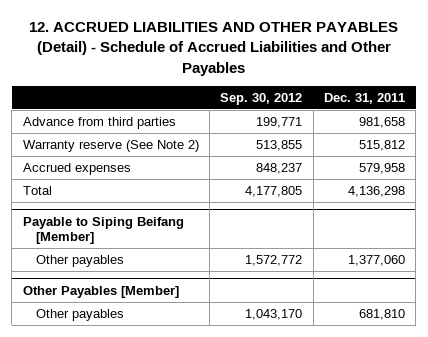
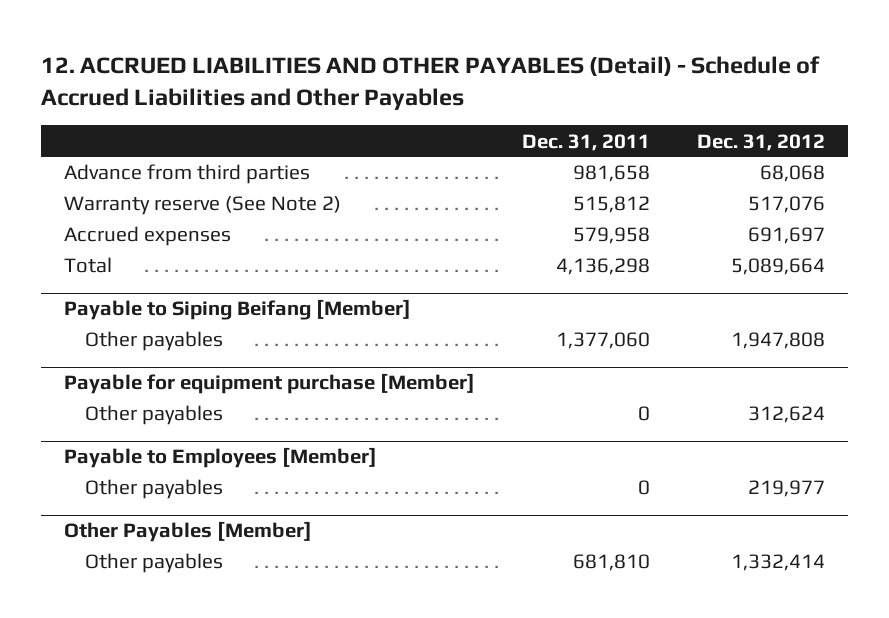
[220,92,303,105] Sep. 30, 2012 -> none
none -> [696,133,825,151] Dec. 31, 2012
none -> [64,373,476,395] Payable for equipment purchase [Member]
none -> [84,405,223,426] Other payables
none -> [64,447,378,469] Payable to Employees [Member]
none -> [84,479,223,500] Other payables

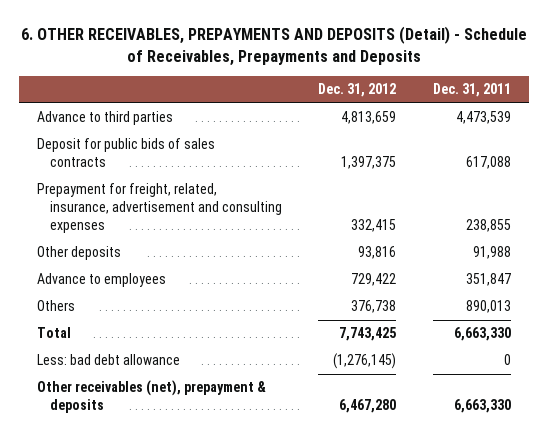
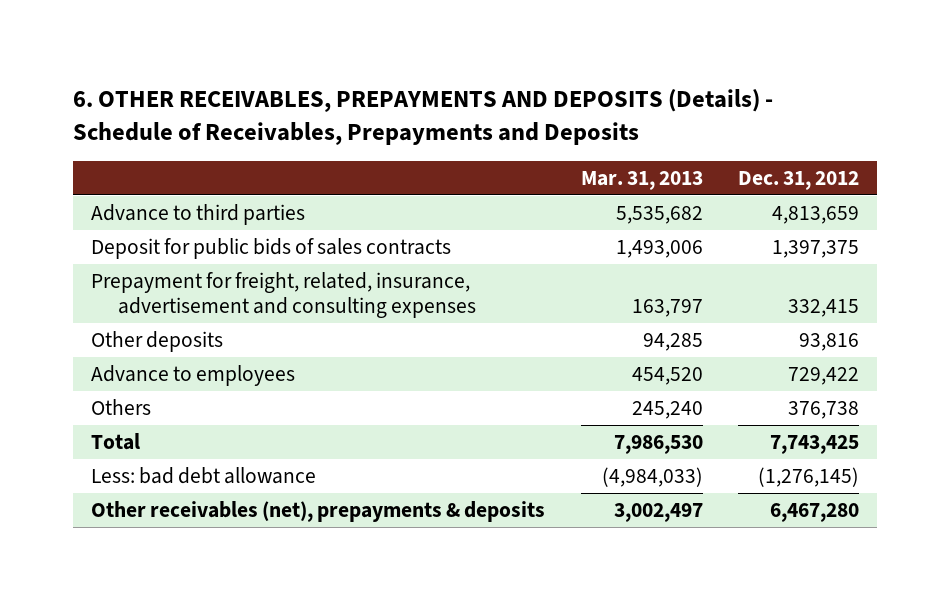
[20,26,527,67] 6. OTHER RECEIVABLES, PREPAYMENTS AND DEPOSITS (Detail) - Schedule of Receivables, Prepayments and Deposits -> [73,88,774,145] 6. OTHER RECEIVABLES, PREPAYMENTS AND DEPOSITS (Details) - Schedule of Receivables, Prepayments and Deposits
[432,83,511,98] Dec. 31, 2011 -> none
none -> [580,170,703,190] Mar. 31, 2013
[36,380,266,414] Other receivables (net), prepayment & deposits -> [91,500,546,522] Other receivables (net), prepayments & deposits

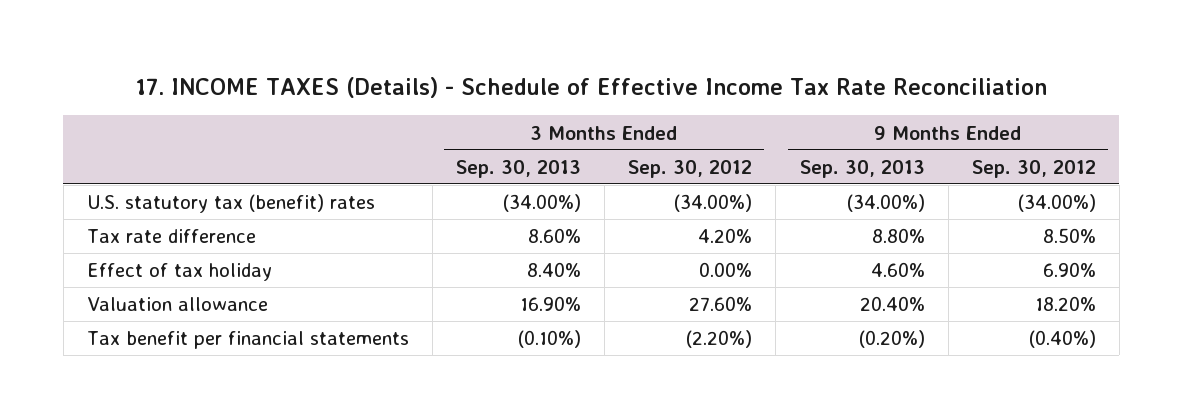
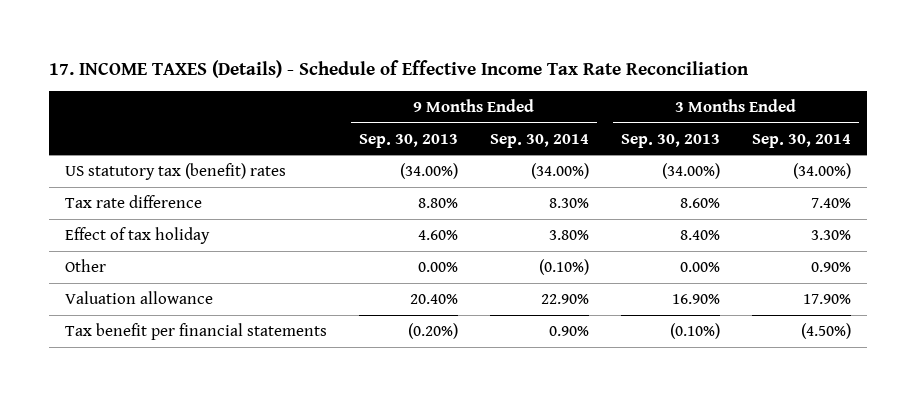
[628,159,753,178] Sep. 30, 2012 -> none
[971,159,1096,178] Sep. 30, 2012 -> none
none -> [489,133,589,148] Sep. 30, 2014
none -> [751,133,851,148] Sep. 30, 2014
[86,194,375,214] U.S. statutory tax (benefit) rates -> [65,162,287,180] US statutory tax (benefit) rates
none -> [65,258,107,272] Other

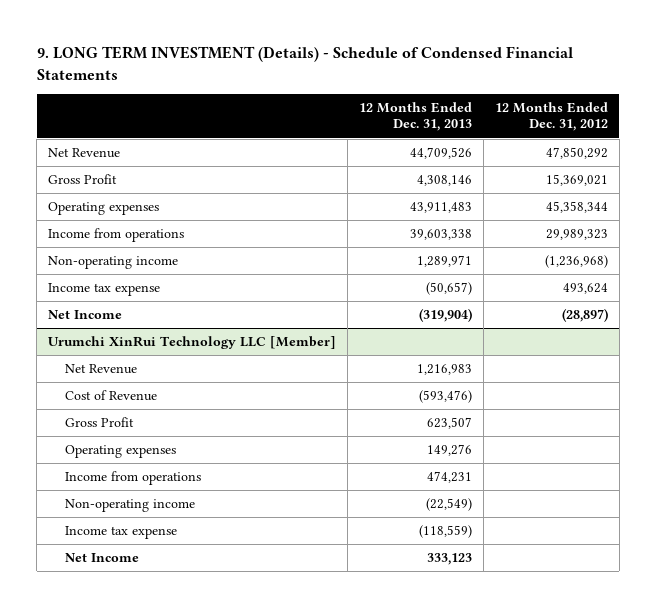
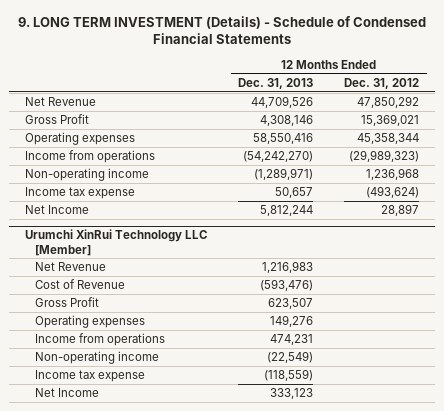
[410,202,473,214] 43,911,483 -> [253,133,314,145] 58,550,416
[410,229,473,241] 39,603,338 -> [243,151,314,163] (54,242,270)
[545,229,608,241] 29,989,323 -> [349,150,420,163] (29,989,323)
[417,255,473,268] 1,289,971 -> [254,168,314,181] (1,289,971)
[544,255,608,269] (1,236,968) -> [366,168,420,181] 1,236,968
[426,282,473,296] (50,657) -> [275,187,314,199] 50,657
[562,283,608,295] 493,624 -> [366,186,420,199] (493,624)
[419,308,473,323] (319,904) -> [260,205,314,217] 5,812,244
[561,308,608,323] (28,897) -> [381,204,420,217] 28,897

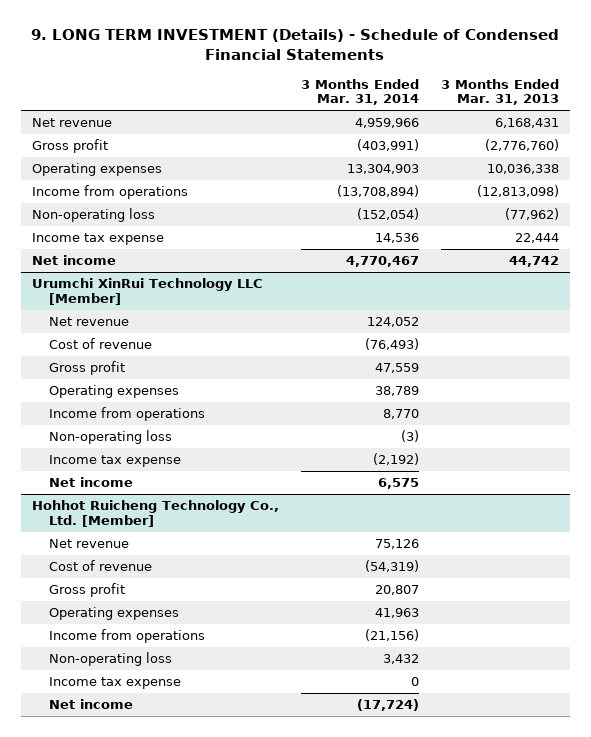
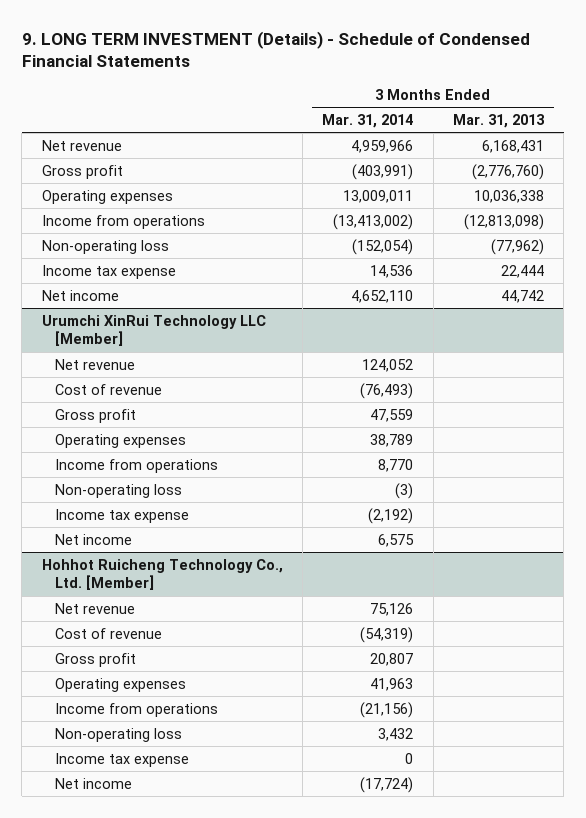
[346,164,419,175] 13,304,903 -> [343,189,414,203] 13,009,011
[336,185,419,198] (13,708,894) -> [333,213,414,230] (13,413,002)
[345,256,419,268] 4,770,467 -> [351,289,414,303] 4,652,110

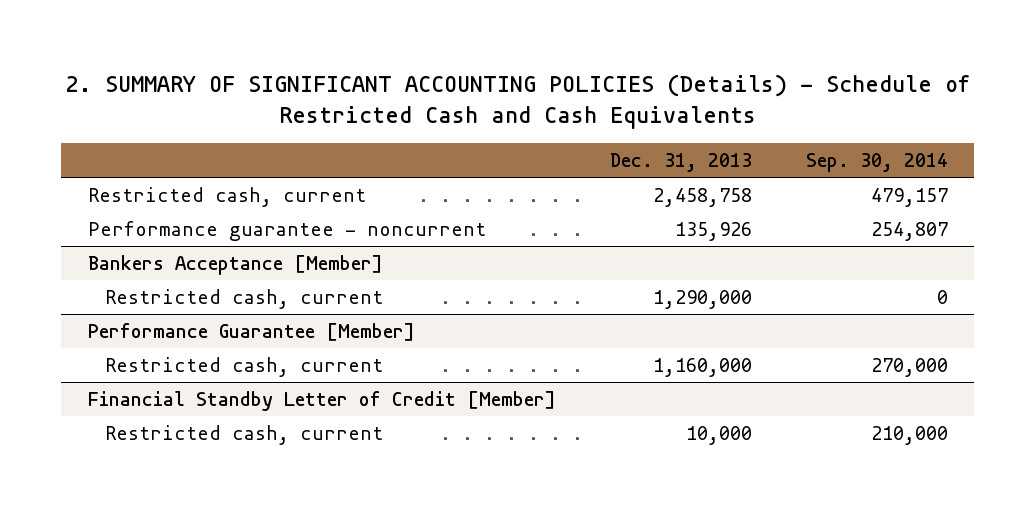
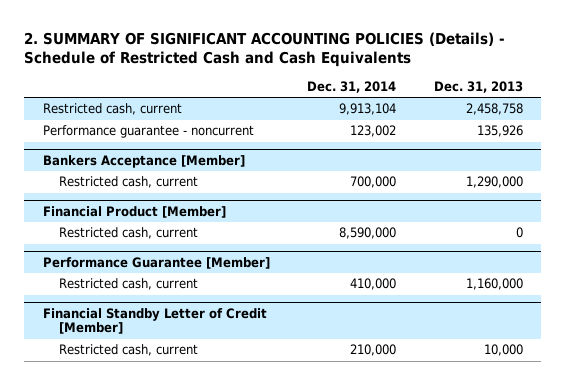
[805,152,948,172] Sep. 30, 2014 -> none
none -> [307,80,397,93] Dec. 31, 2014
none -> [43,205,227,218] Financial Product [Member]
none -> [59,227,199,240] Restricted cash, current

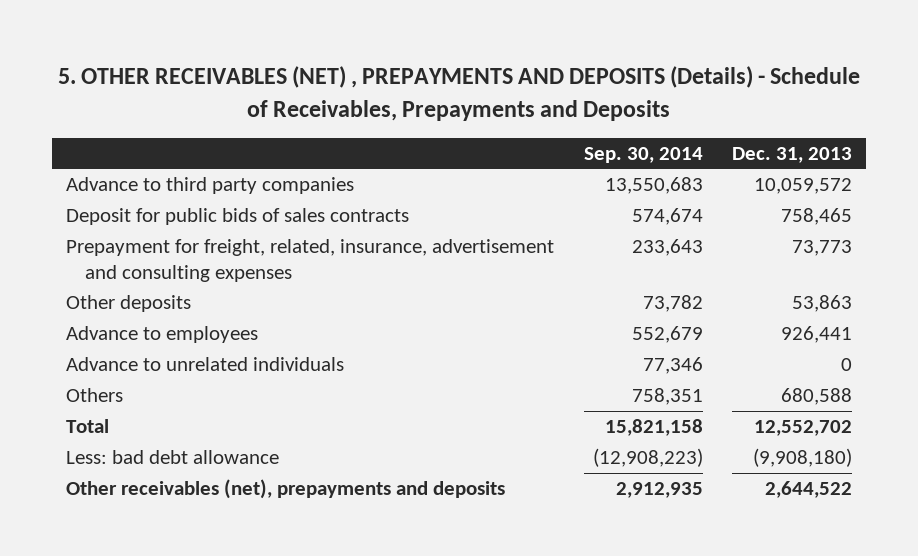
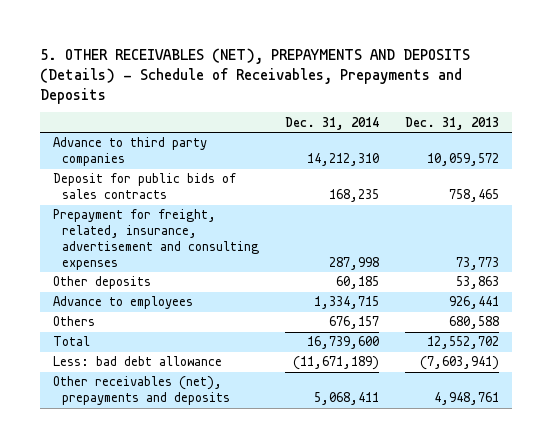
[58,66,861,121] 5. OTHER RECEIVABLES (NET) , PREPAYMENTS AND DEPOSITS (Details) - Schedule of Receivables, Prepayments and Deposits -> [39,47,470,104] 5. OTHER RECEIVABLES (NET), PREPAYMENTS AND DEPOSITS (Details) - Schedule of Receivables, Prepayments and Deposits
[583,146,703,163] Sep. 30, 2014 -> none
none -> [285,116,380,130] Dec. 31, 2014
[66,357,345,372] Advance to unrelated individuals -> none
[752,448,852,468] (9,908,180) -> [420,356,500,371] (7,603,941)
[764,481,852,499] 2,644,522 -> [434,392,500,406] 4,948,761

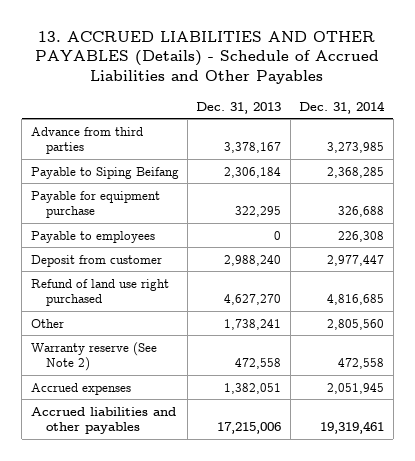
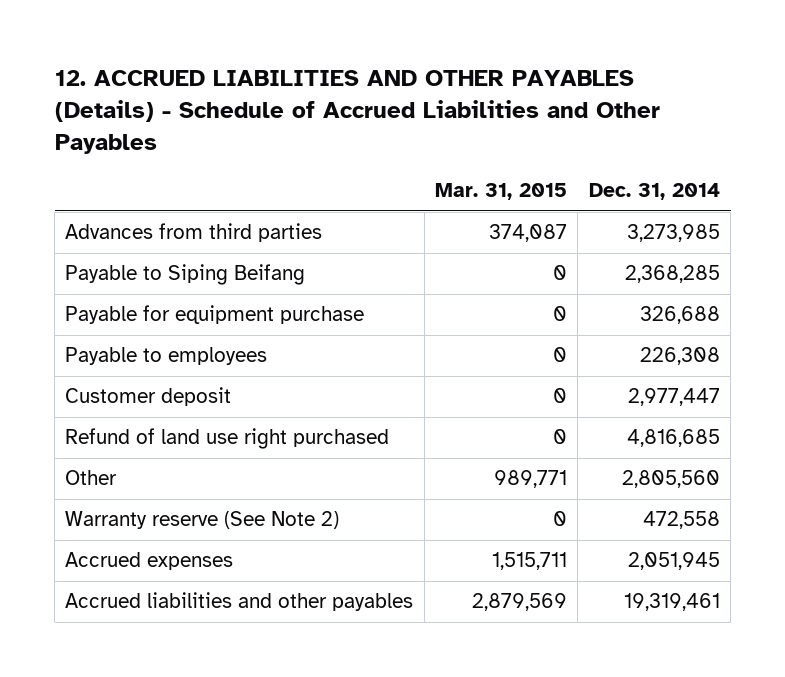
[35,30,380,85] 13. ACCRUED LIABILITIES AND OTHER PAYABLES (Details) - Schedule of Accrued Liabilities and Other Payables -> [54,70,660,154] 12. ACCRUED LIABILITIES AND OTHER PAYABLES (Details) - Schedule of Accrued Liabilities and Other Payables
[196,101,282,114] Dec. 31, 2013 -> none
none -> [435,183,568,201] Mar. 31, 2015
[30,126,143,154] Advance from third parties -> [65,223,323,243] Advances from third parties
[30,254,162,267] Deposit from customer -> [65,387,232,407] Customer deposit

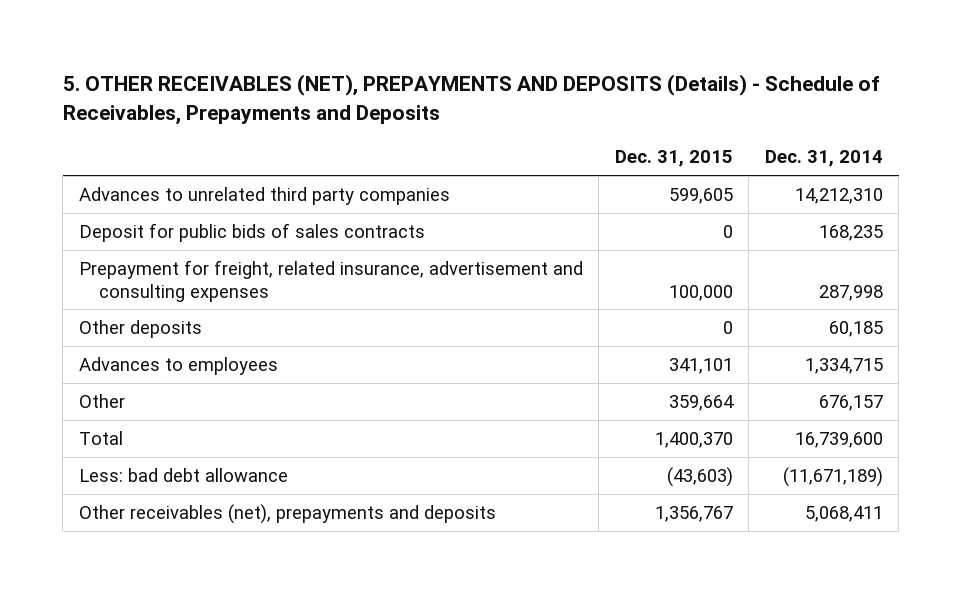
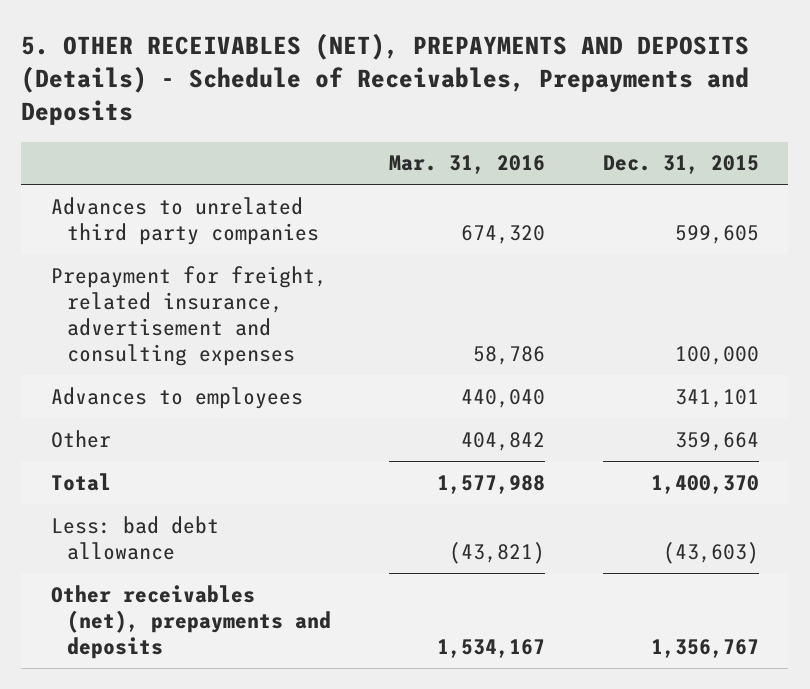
[764,150,883,168] Dec. 31, 2014 -> none
none -> [389,155,546,175] Mar. 31, 2016
[78,222,425,242] Deposit for public bids of sales contracts -> none
[78,319,202,338] Other deposits -> none

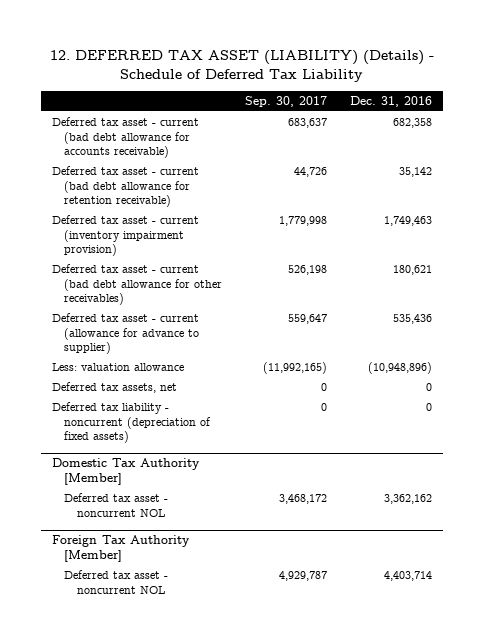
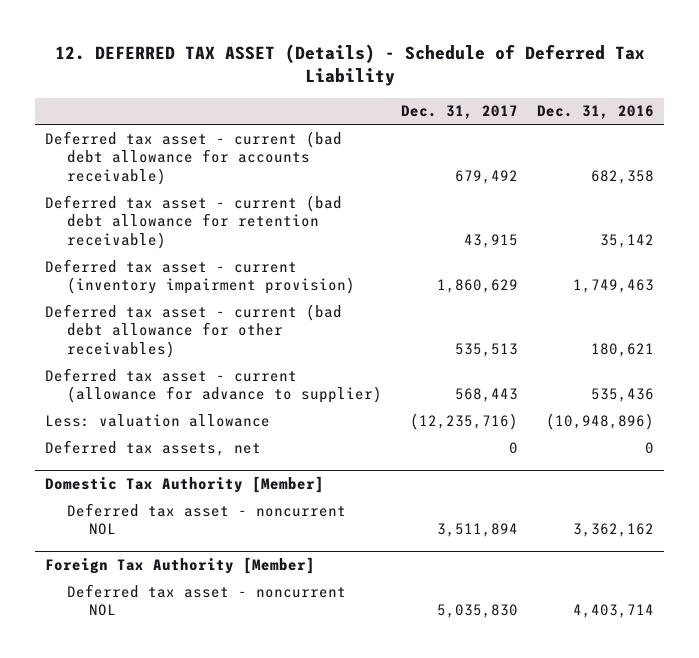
[50,49,435,82] 12. DEFERRED TAX ASSET (LIABILITY) (Details) - Schedule of Deferred Tax Liability -> [54,43,645,87] 12. DEFERRED TAX ASSET (Details) - Schedule of Deferred Tax Liability
[245,95,328,107] Sep. 30, 2017 -> none
none -> [401,105,519,120] Dec. 31, 2017
[52,402,212,444] Deferred tax liability - noncurrent (depreciation of fixed assets) -> none

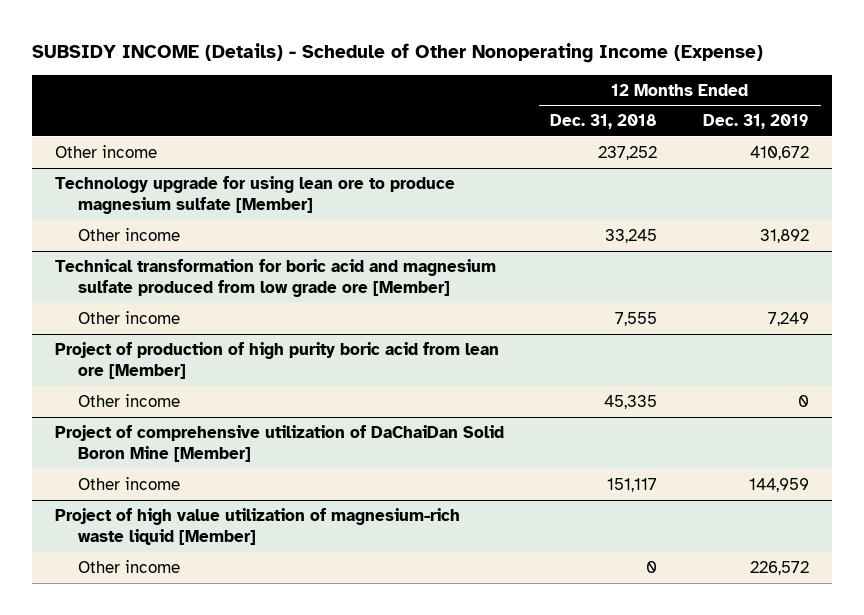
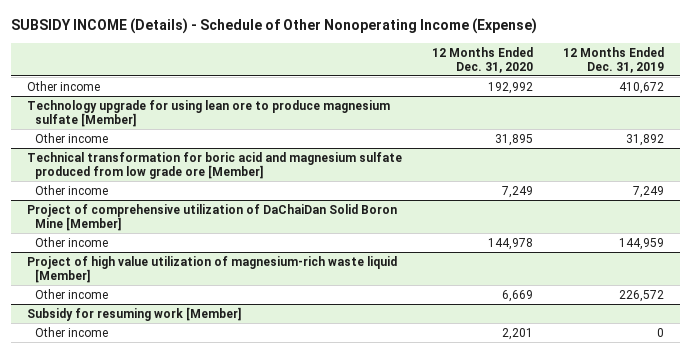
[550,114,658,130] Dec. 31, 2018 -> none
none -> [432,46,534,73] 12 Months Ended Dec. 31, 2020
[55,341,500,379] Project of production of high purity boric acid from lean ore [Member] -> none
[78,393,181,407] Other income -> none
none -> [26,306,241,321] Subsidy for resuming work [Member]
none -> [35,326,109,337] Other income

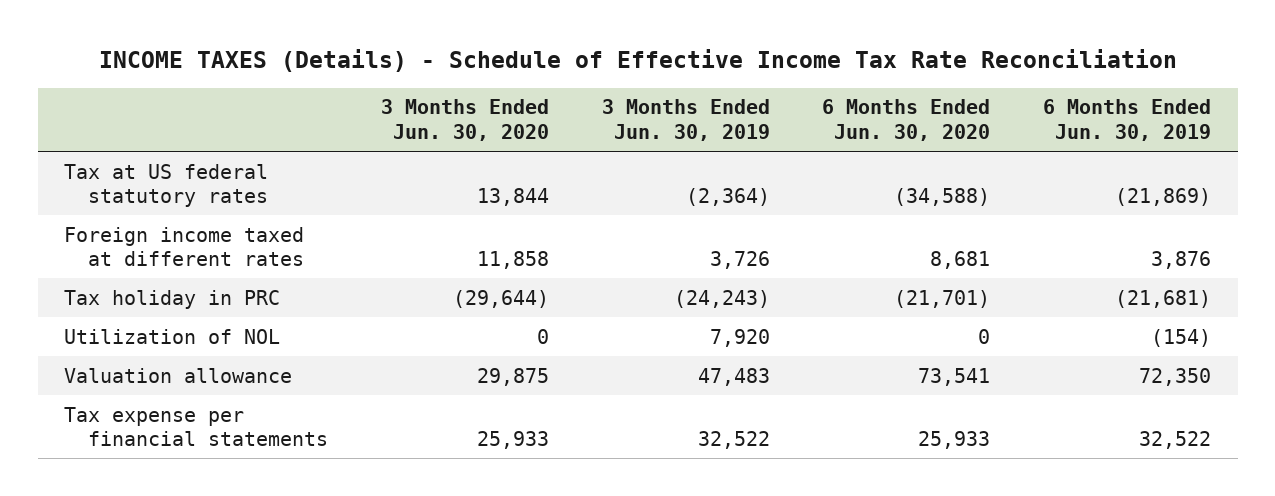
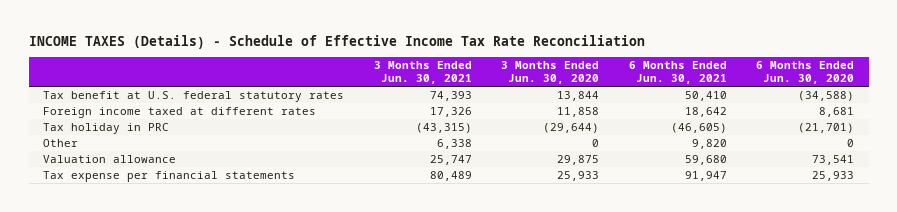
[601,99,770,141] 3 Months Ended Jun. 30, 2019 -> none
[1043,99,1212,141] 6 Months Ended Jun. 30, 2019 -> none
none -> [373,61,472,85] 3 Months Ended Jun. 30, 2021
none -> [628,61,727,85] 6 Months Ended Jun. 30, 2021
[63,163,269,208] Tax at US federal statutory rates -> [43,91,345,103] Tax benefit at U.S. federal statutory rates
[63,328,280,344] Utilization of NOL -> [43,139,79,148] Other

